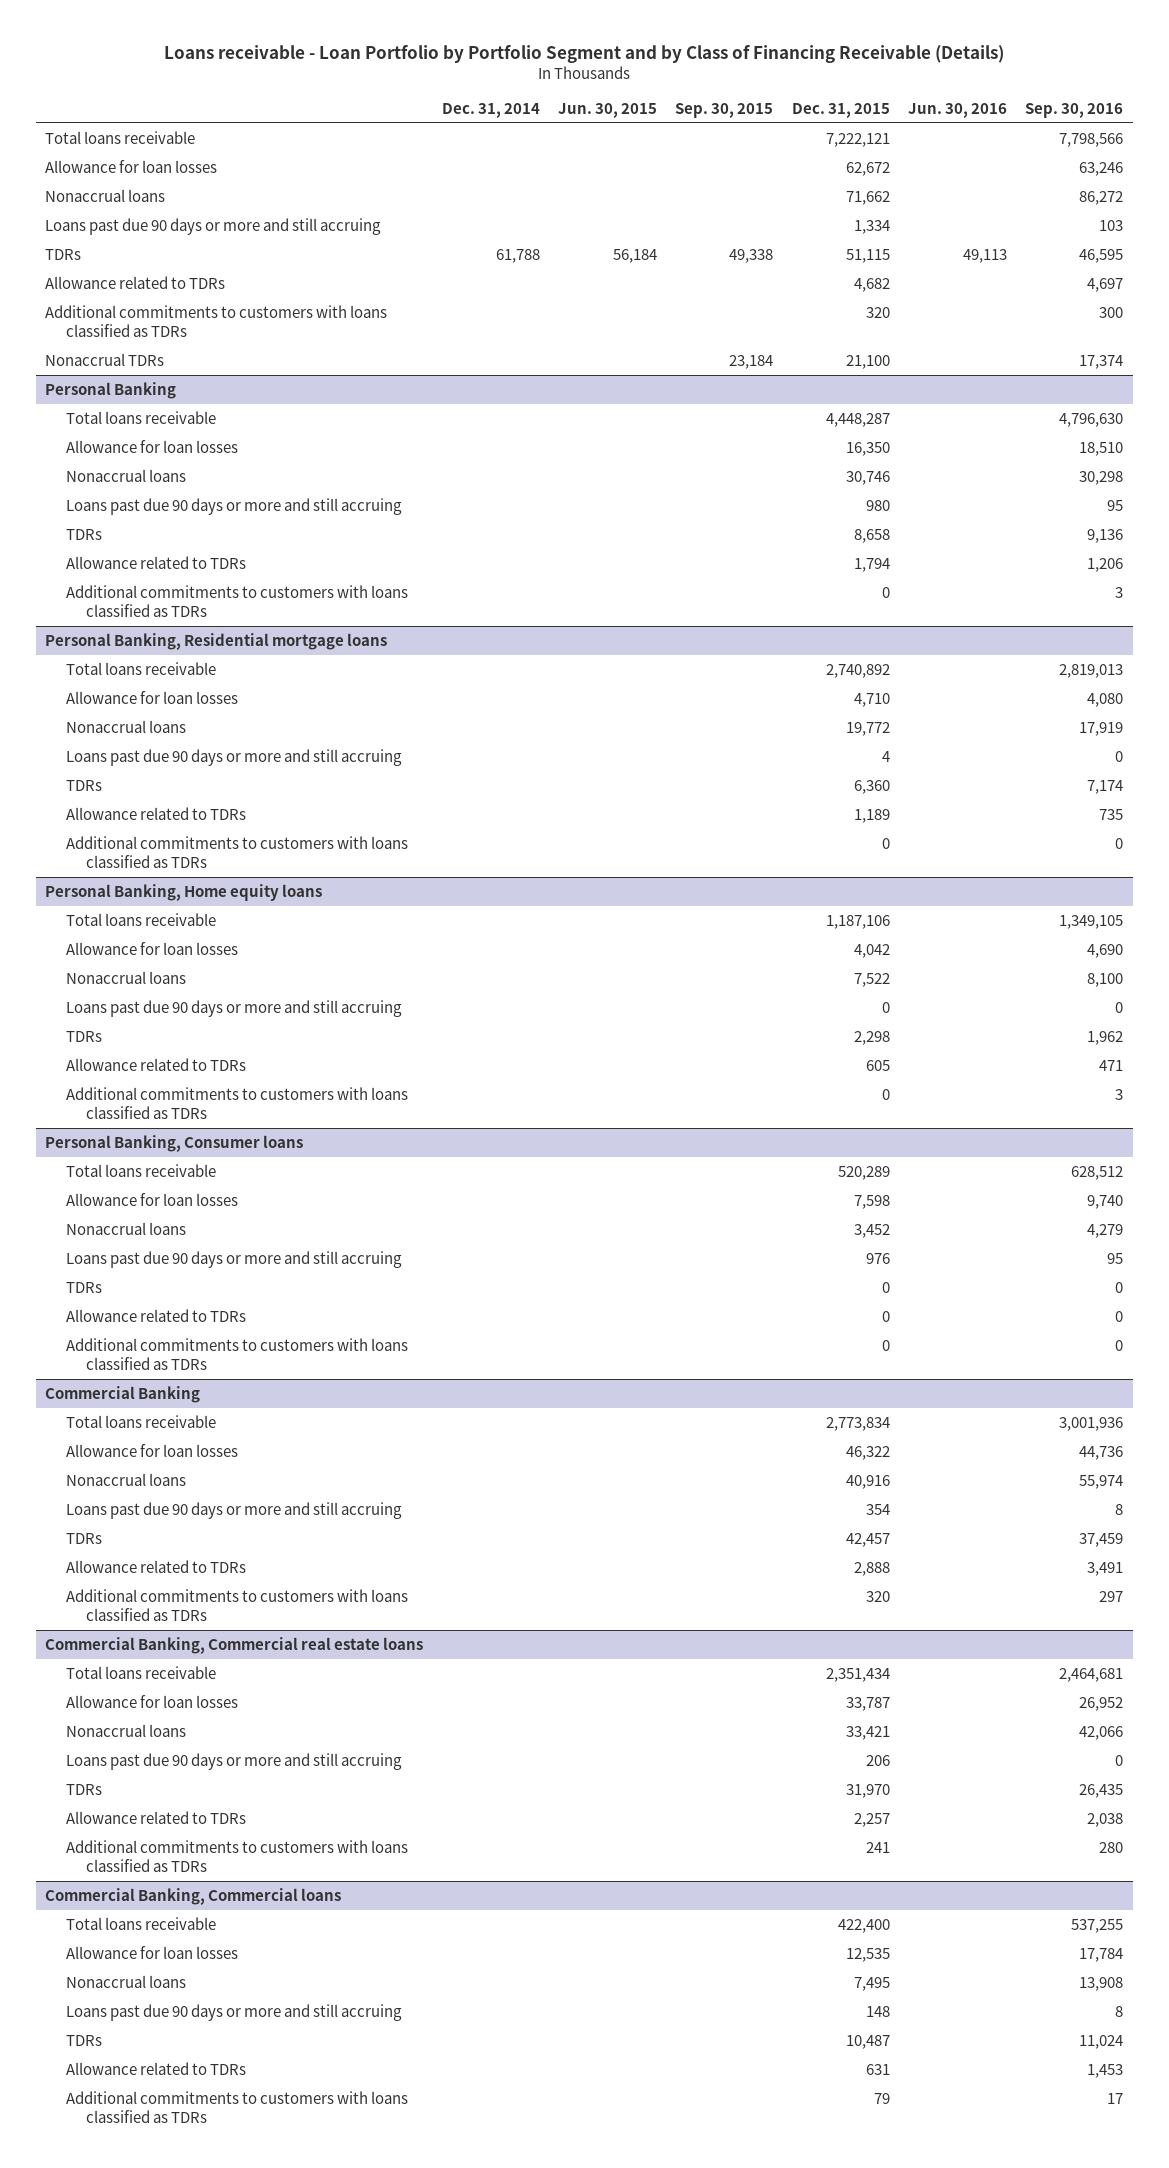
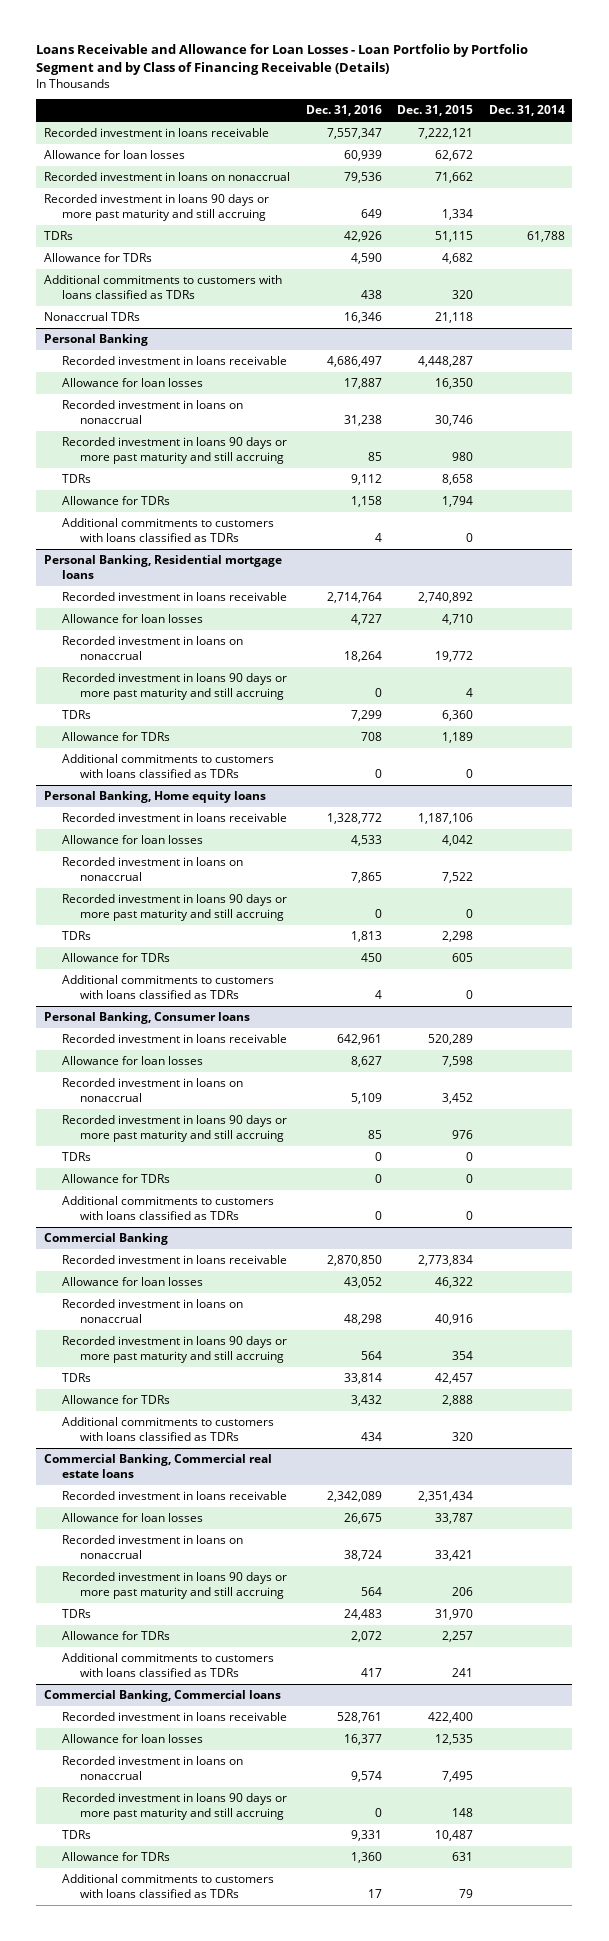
[164,45,1005,64] Loans receivable - Loan Portfolio by Portfolio Segment and by Class of Financing Receivable (Details) -> [36,44,529,75] Loans Receivable and Allowance for Loan Losses - Loan Portfolio by Portfolio Segment and by Class of Financing Receivable (Details)
[558,102,658,118] Jun. 30, 2015 -> none
[675,102,774,118] Sep. 30, 2015 -> none
[908,102,1008,118] Jun. 30, 2016 -> none
[1025,102,1124,118] Sep. 30, 2016 -> none
none -> [305,105,382,117] Dec. 31, 2016
[45,130,196,144] Total loans receivable -> [44,128,270,138] Recorded investment in loans receivable
[45,188,166,202] Nonaccrual loans -> [44,172,291,182] Recorded investment in loans on nonaccrual
[45,217,382,235] Loans past due 90 days or more and still accruing -> [44,194,270,222] Recorded investment in loans 90 days or more past maturity and still accruing
[45,275,226,289] Allowance related to TDRs -> [44,253,153,263] Allowance for TDRs
[845,354,890,369] 21,100 -> [435,312,474,324] 21,118
[65,410,216,424] Total loans receivable -> [62,356,288,366] Recorded investment in loans receivable
[65,468,186,482] Nonaccrual loans -> [62,400,244,425] Recorded investment in loans on nonaccrual
[65,497,402,515] Loans past due 90 days or more and still accruing -> [62,437,288,465] Recorded investment in loans 90 days or more past maturity and still accruing
[65,555,246,569] Allowance related to TDRs -> [62,496,171,506] Allowance for TDRs
[65,661,216,675] Total loans receivable -> [62,592,288,602] Recorded investment in loans receivable
[65,719,186,733] Nonaccrual loans -> [62,636,244,661] Recorded investment in loans on nonaccrual
[65,748,402,766] Loans past due 90 days or more and still accruing -> [62,673,288,701] Recorded investment in loans 90 days or more past maturity and still accruing
[65,806,246,820] Allowance related to TDRs -> [62,732,171,742] Allowance for TDRs
[65,912,216,926] Total loans receivable -> [62,813,288,823] Recorded investment in loans receivable
[65,970,186,984] Nonaccrual loans -> [62,857,244,882] Recorded investment in loans on nonaccrual
[65,999,402,1017] Loans past due 90 days or more and still accruing -> [62,894,288,922] Recorded investment in loans 90 days or more past maturity and still accruing
[65,1057,246,1071] Allowance related to TDRs -> [62,953,171,963] Allowance for TDRs
[65,1163,216,1177] Total loans receivable -> [62,1034,288,1044] Recorded investment in loans receivable
[65,1221,186,1235] Nonaccrual loans -> [62,1078,244,1103] Recorded investment in loans on nonaccrual
[65,1250,402,1268] Loans past due 90 days or more and still accruing -> [62,1115,288,1143] Recorded investment in loans 90 days or more past maturity and still accruing
[65,1308,246,1322] Allowance related to TDRs -> [62,1174,171,1184] Allowance for TDRs
[65,1414,216,1428] Total loans receivable -> [62,1255,288,1265] Recorded investment in loans receivable
[65,1472,186,1486] Nonaccrual loans -> [62,1299,244,1324] Recorded investment in loans on nonaccrual
[65,1501,402,1519] Loans past due 90 days or more and still accruing -> [62,1336,288,1364] Recorded investment in loans 90 days or more past maturity and still accruing
[65,1559,246,1573] Allowance related to TDRs -> [62,1395,171,1405] Allowance for TDRs
[65,1665,216,1679] Total loans receivable -> [62,1491,288,1501] Recorded investment in loans receivable
[65,1723,186,1737] Nonaccrual loans -> [62,1535,244,1560] Recorded investment in loans on nonaccrual
[65,1752,402,1770] Loans past due 90 days or more and still accruing -> [62,1572,288,1600] Recorded investment in loans 90 days or more past maturity and still accruing
[65,1810,246,1824] Allowance related to TDRs -> [62,1631,171,1641] Allowance for TDRs
[65,1916,216,1930] Total loans receivable -> [62,1712,288,1722] Recorded investment in loans receivable
[65,1974,186,1988] Nonaccrual loans -> [62,1756,244,1781] Recorded investment in loans on nonaccrual
[65,2003,402,2021] Loans past due 90 days or more and still accruing -> [62,1793,288,1821] Recorded investment in loans 90 days or more past maturity and still accruing
[65,2061,246,2075] Allowance related to TDRs -> [62,1852,171,1862] Allowance for TDRs

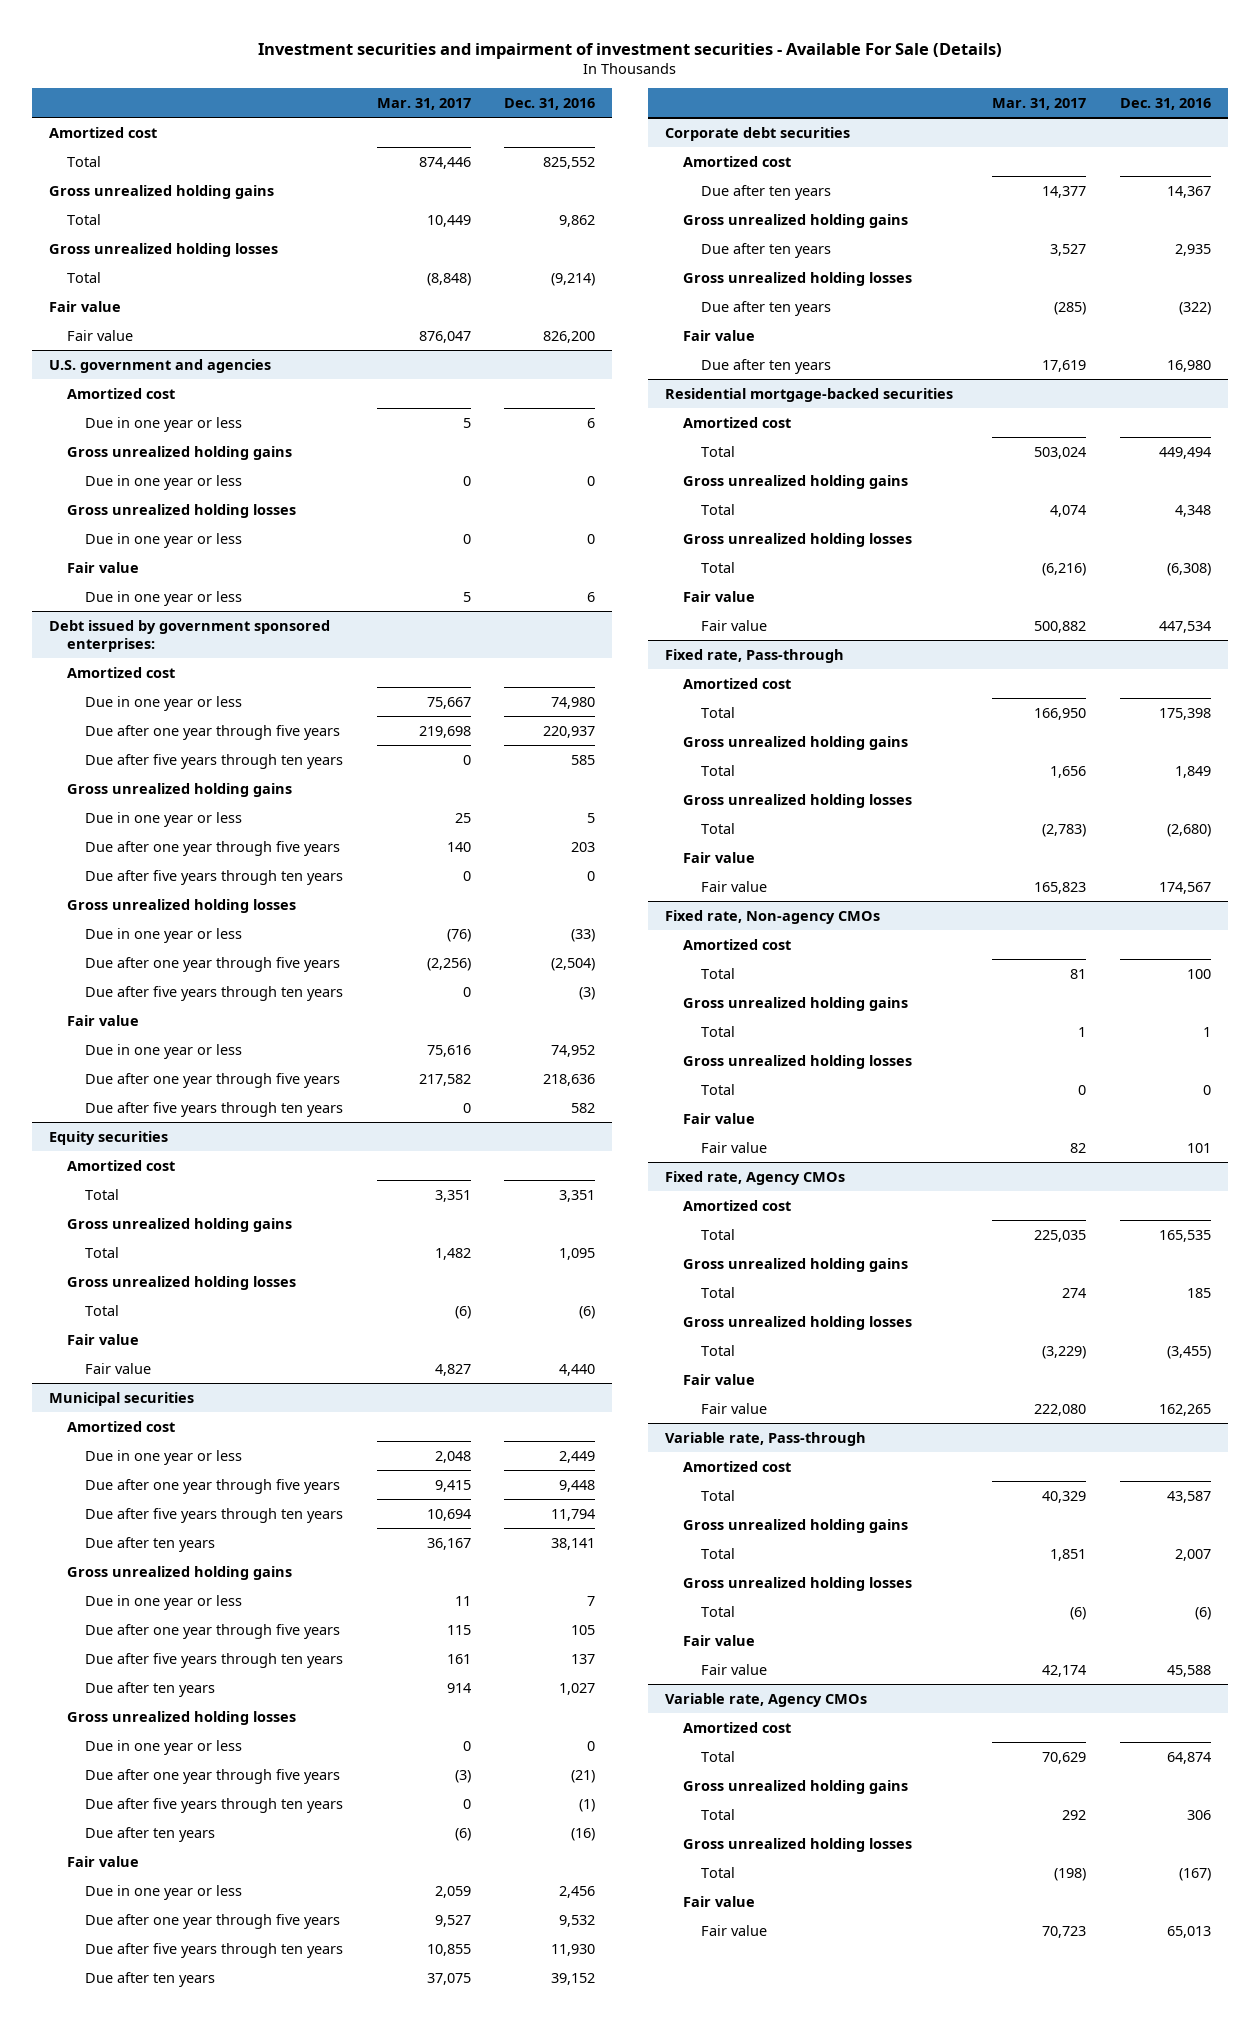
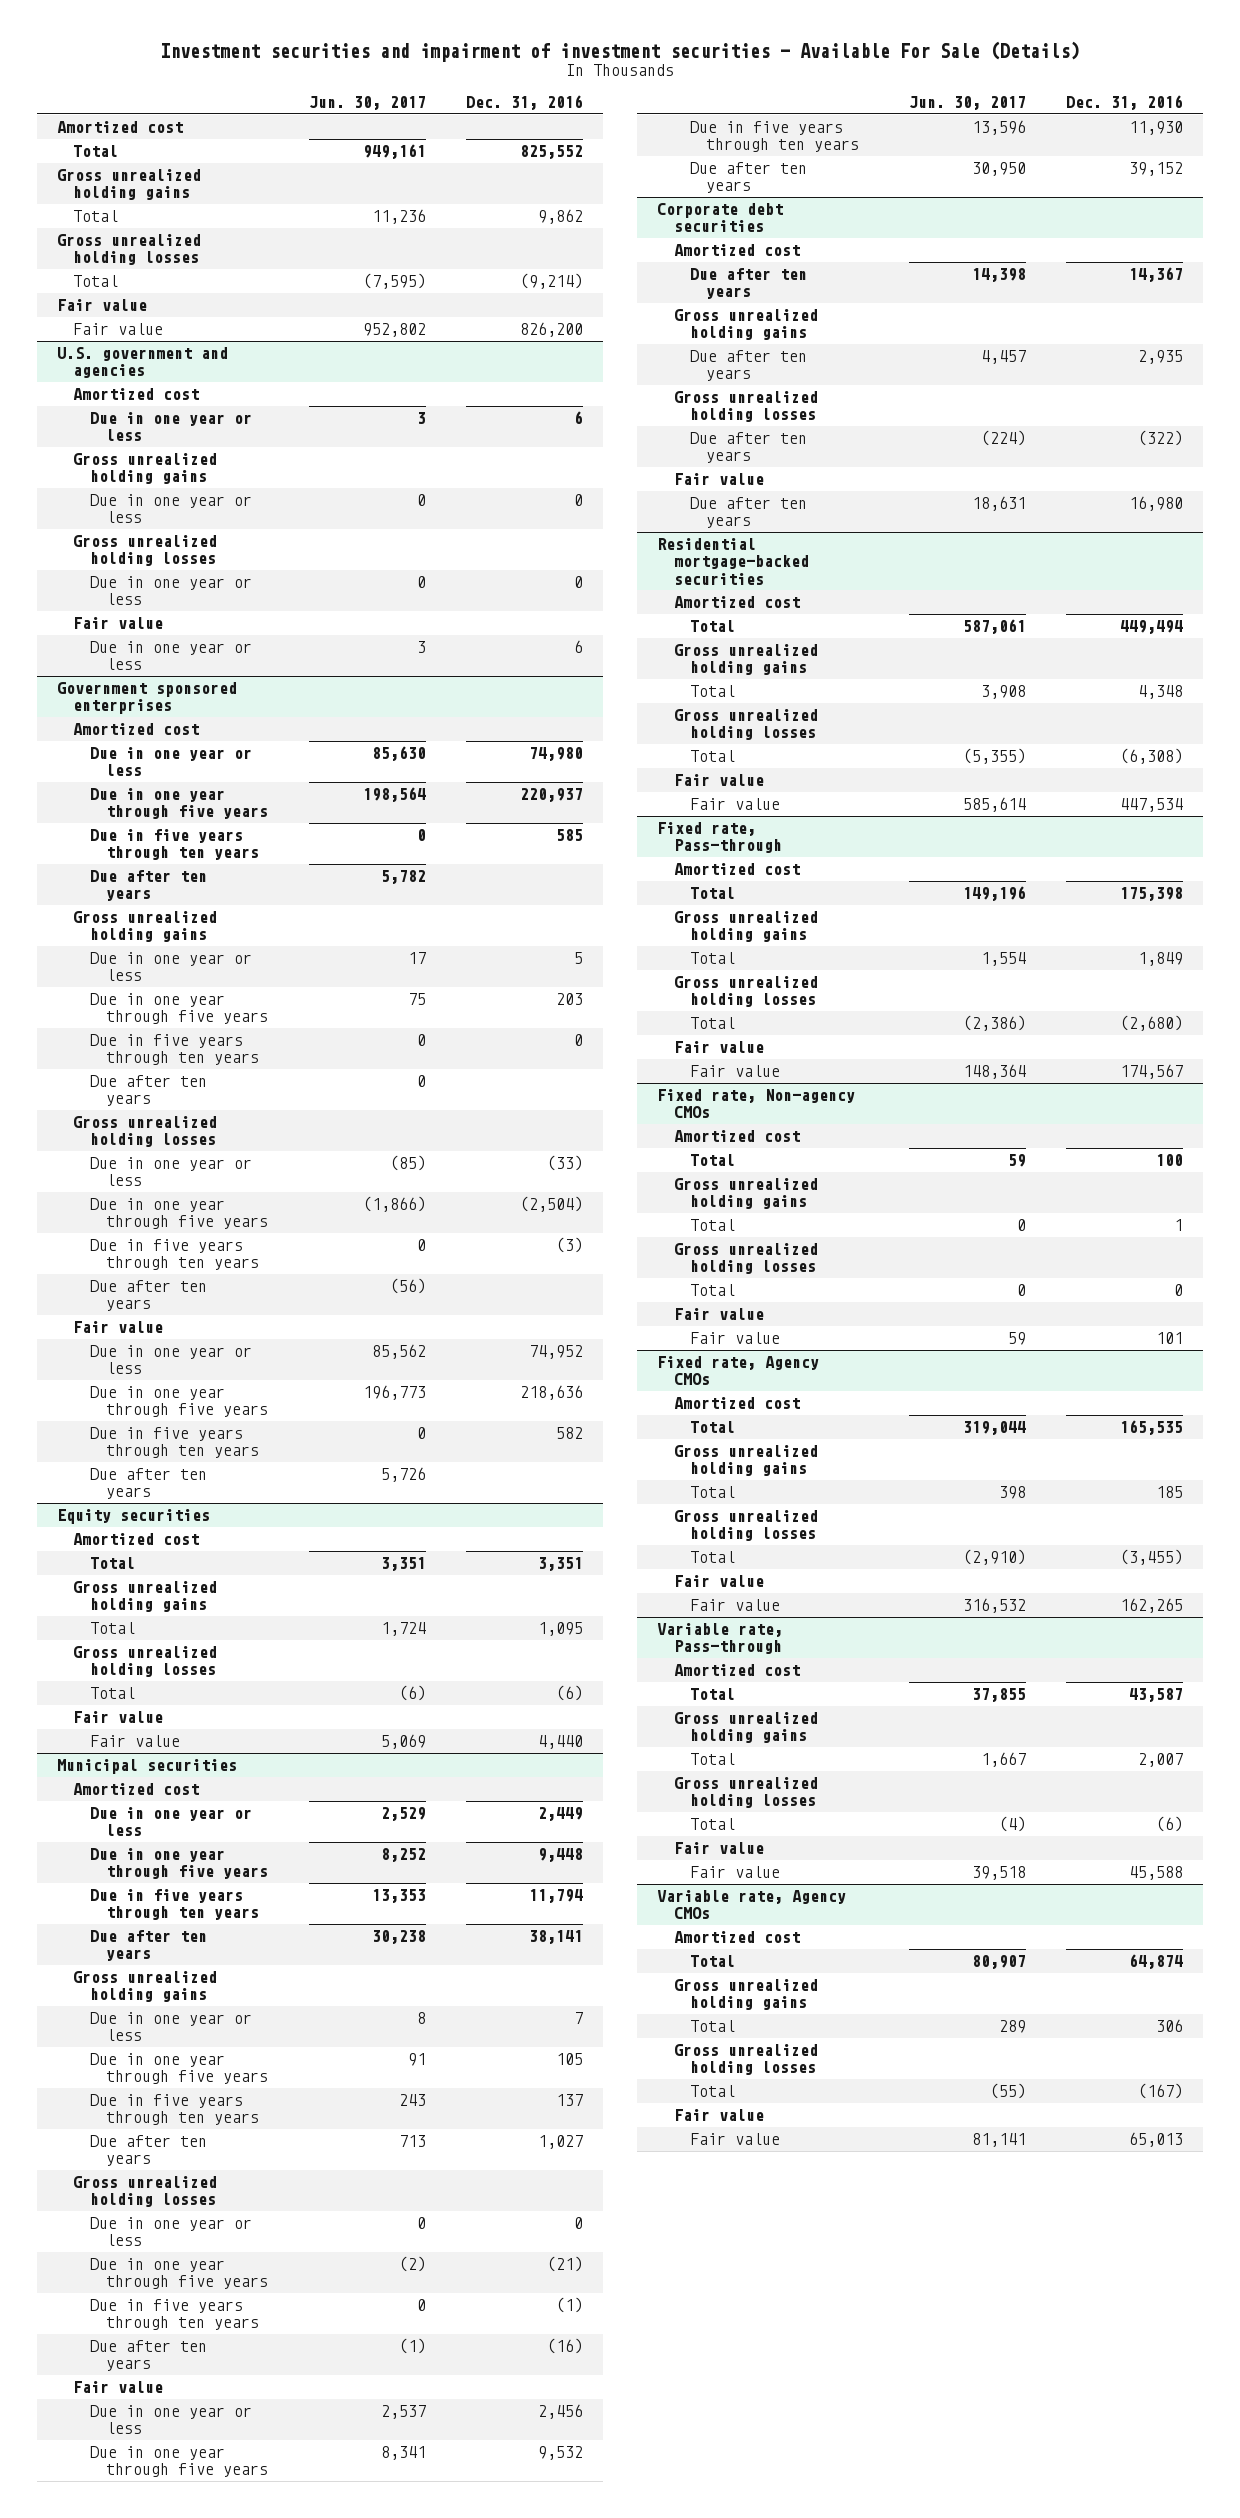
[376,98,471,111] Mar. 31, 2017 -> none
none -> [308,96,426,111] Jun. 30, 2017
[49,619,331,653] Debt issued by government sponsored enterprises: -> [57,682,238,715] Government sponsored enterprises
[85,724,341,740] Due after one year through five years -> [89,788,269,820] Due in one year through five years
[85,753,344,769] Due after five years through ten years -> [89,829,260,861] Due in five years through ten years
none -> [89,870,207,902] Due after ten years
[85,840,341,856] Due after one year through five years -> [89,993,269,1025] Due in one year through five years
[85,869,344,885] Due after five years through ten years -> [89,1034,260,1066] Due in five years through ten years
none -> [89,1075,207,1107] Due after ten years
[85,956,341,972] Due after one year through five years -> [89,1198,269,1230] Due in one year through five years
[85,985,344,1001] Due after five years through ten years -> [89,1239,260,1271] Due in five years through ten years
none -> [89,1280,207,1312] Due after ten years
[85,1072,341,1088] Due after one year through five years -> [89,1386,269,1418] Due in one year through five years
[85,1101,344,1117] Due after five years through ten years -> [89,1427,260,1459] Due in five years through ten years
none -> [89,1468,207,1500] Due after ten years
[85,1478,341,1494] Due after one year through five years -> [89,1848,269,1880] Due in one year through five years
[85,1507,344,1523] Due after five years through ten years -> [89,1889,260,1921] Due in five years through ten years
[85,1623,341,1639] Due after one year through five years -> [89,2053,269,2085] Due in one year through five years
[85,1652,344,1668] Due after five years through ten years -> [89,2094,260,2126] Due in five years through ten years
[85,1768,341,1784] Due after one year through five years -> [89,2258,269,2290] Due in one year through five years
[85,1797,344,1813] Due after five years through ten years -> [89,2299,260,2331] Due in five years through ten years
[85,1913,341,1929] Due after one year through five years -> [89,2446,269,2478] Due in one year through five years
[85,1942,344,1958] Due after five years through ten years -> [690,121,860,153] Due in five years through ten years

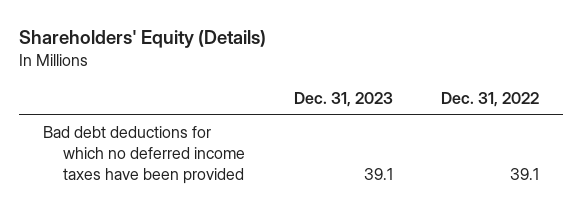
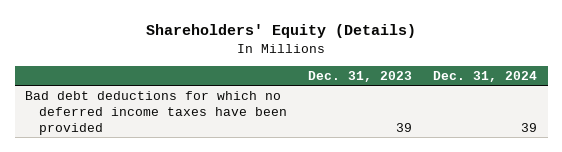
[440,92,539,108] Dec. 31, 2022 -> none
none -> [433,70,538,82] Dec. 31, 2024
[363,168,393,181] 39.1 -> [395,122,412,132] 39

